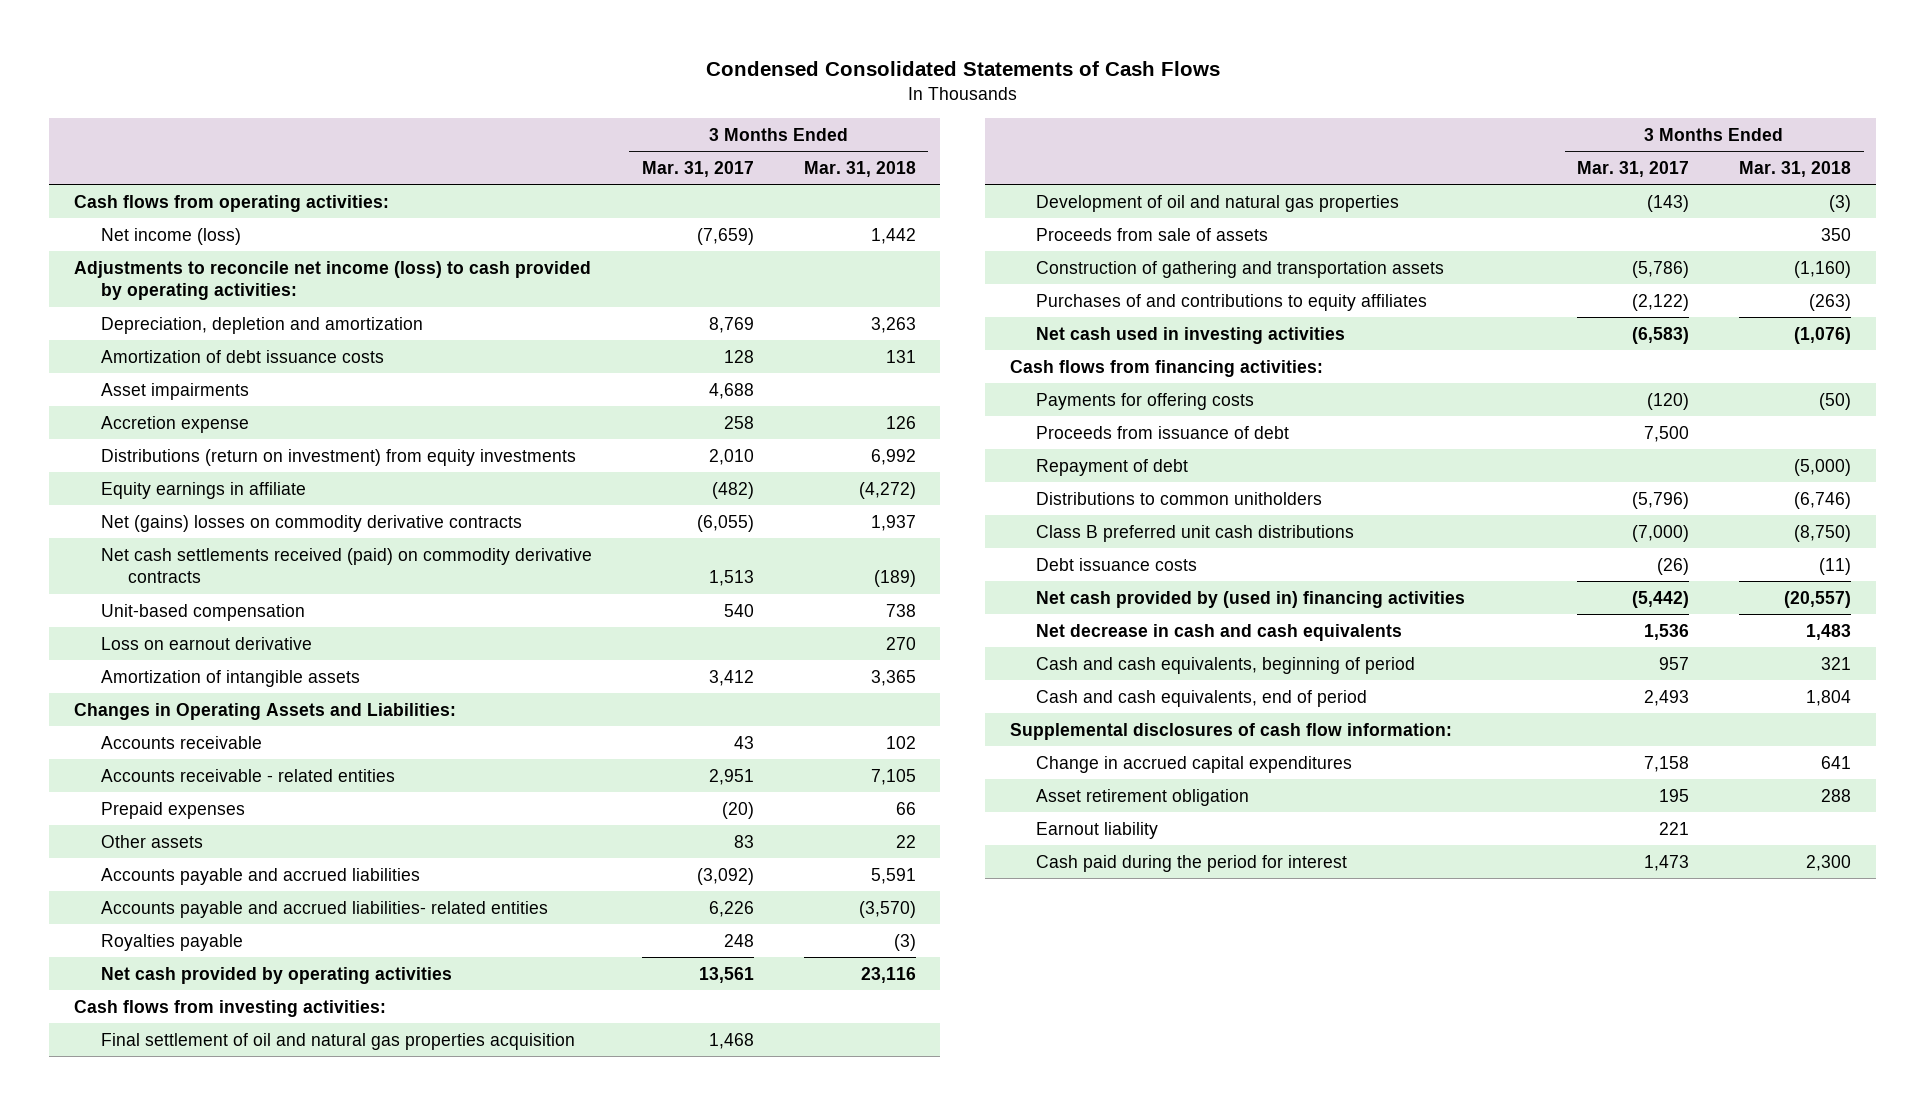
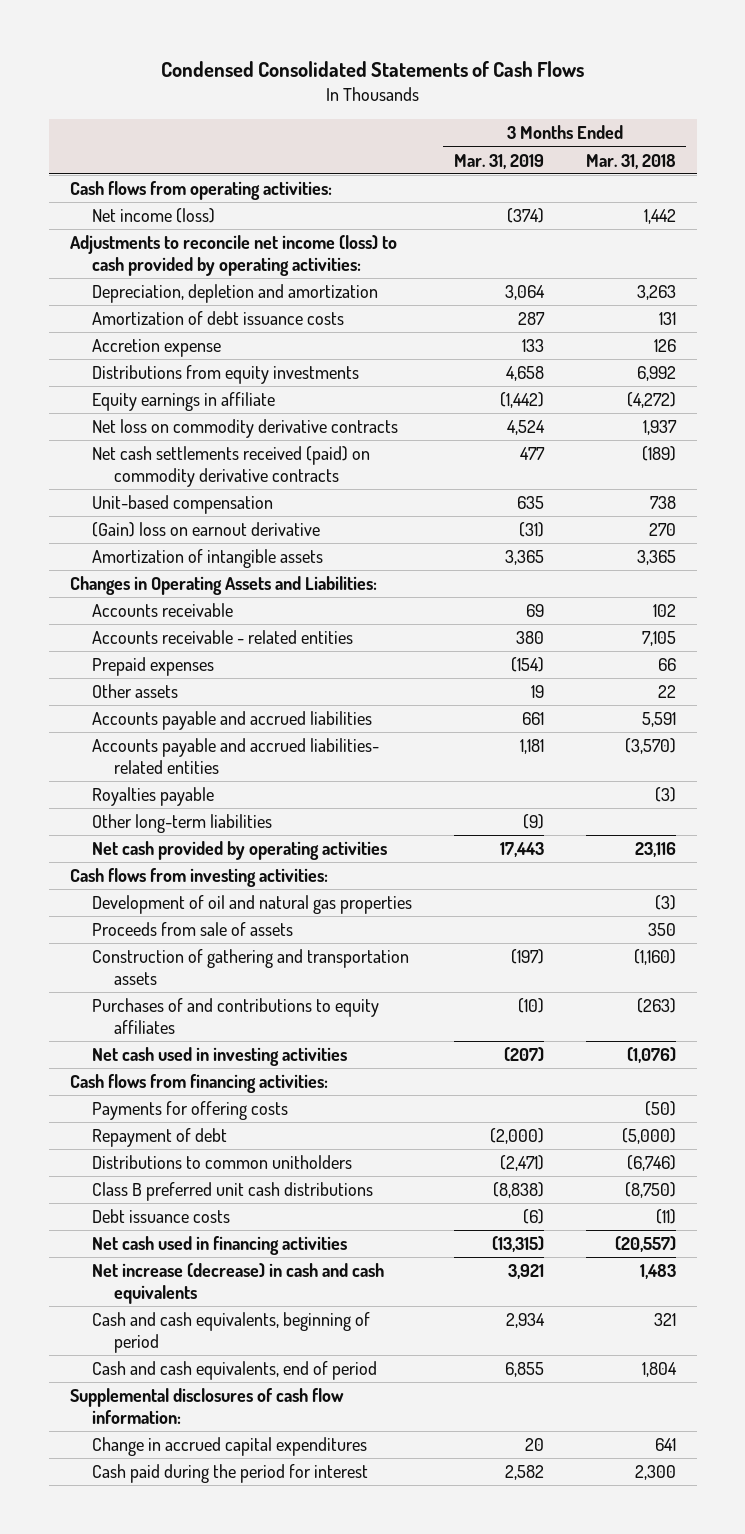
[641,160,754,177] Mar. 31, 2017 -> none
none -> [453,153,544,169] Mar. 31, 2019
[100,382,249,400] Asset impairments -> none
[100,448,576,466] Distributions (return on investment) from equity investments -> [91,365,359,385] Distributions from equity investments
[100,514,522,532] Net (gains) losses on commodity derivative contracts -> [91,419,398,439] Net loss on commodity derivative contracts
[100,636,312,650] Loss on earnout derivative -> [91,522,320,538] (Gain) loss on earnout derivative
none -> [91,814,272,834] Other long-term liabilities
[100,1032,575,1050] Final settlement of oil and natural gas properties acquisition -> none
[1036,425,1290,439] Proceeds from issuance of debt -> none
[1036,590,1466,608] Net cash provided by (used in) financing activities -> [91,1236,347,1256] Net cash used in financing activities
[1036,623,1403,641] Net decrease in cash and cash equivalents -> [91,1263,384,1305] Net increase (decrease) in cash and cash equivalents
[1036,788,1250,806] Asset retirement obligation -> none
[1036,821,1159,839] Earnout liability -> none

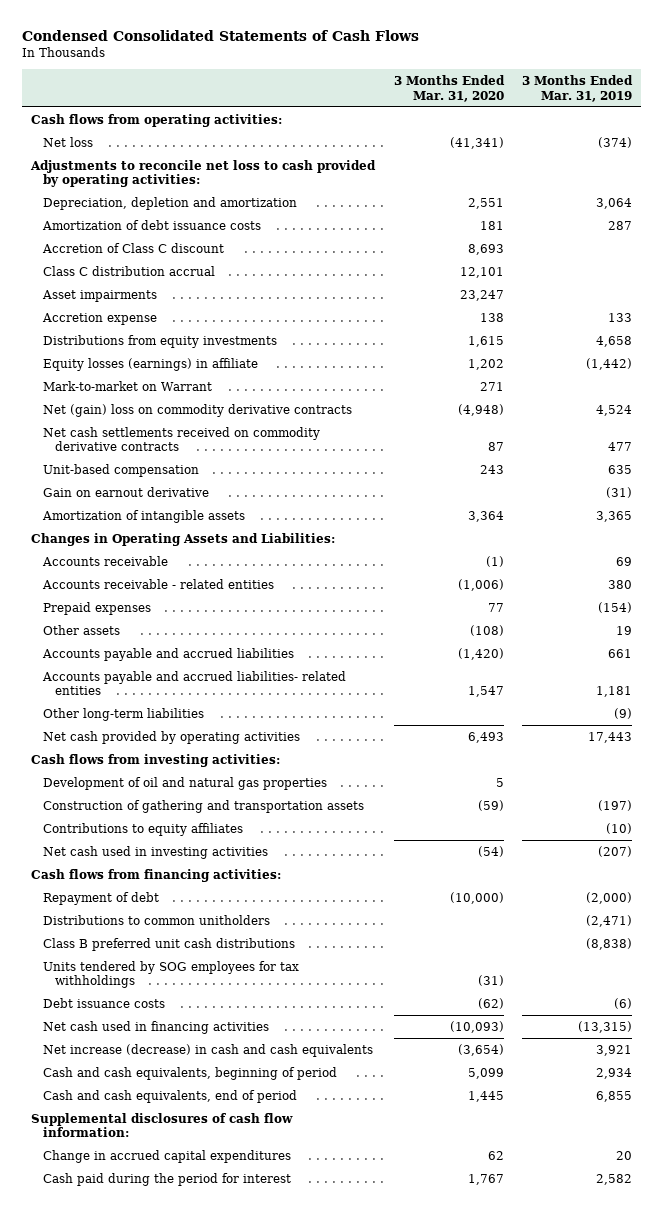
[585,153,676,169] Mar. 31, 2018 -> none
none -> [393,75,505,102] 3 Months Ended Mar. 31, 2020
[91,208,215,224] Net income (loss) -> [43,136,94,147] Net loss
[69,235,397,277] Adjustments to reconcile net income (loss) to cash provided by operating activities: -> [30,159,377,188] Adjustments to reconcile net loss to cash provided by operating activities:
none -> [42,242,225,253] Accretion of Class C discount
none -> [43,265,216,276] Class C distribution accrual
none -> [42,289,158,302] Asset impairments
[91,392,275,412] Equity earnings in affiliate -> [43,357,259,371] Equity losses (earnings) in affiliate
none -> [43,380,213,391] Mark-to-market on Warrant
[91,419,398,439] Net loss on commodity derivative contracts -> [43,403,353,417] Net (gain) loss on commodity derivative contracts
[91,446,370,488] Net cash settlements received (paid) on commodity derivative contracts -> [43,426,321,452] Net cash settlements received on commodity derivative contracts
[91,522,320,538] (Gain) loss on earnout derivative -> [43,486,210,497] Gain on earnout derivative
[91,787,214,807] Royalties payable -> none
[91,922,293,937] Proceeds from sale of assets -> none
[91,998,379,1035] Purchases of and contributions to equity affiliates -> [43,822,244,836] Contributions to equity affiliates
[91,1101,288,1121] Payments for offering costs -> none
none -> [43,960,300,989] Units tendered by SOG employees for tax withholdings

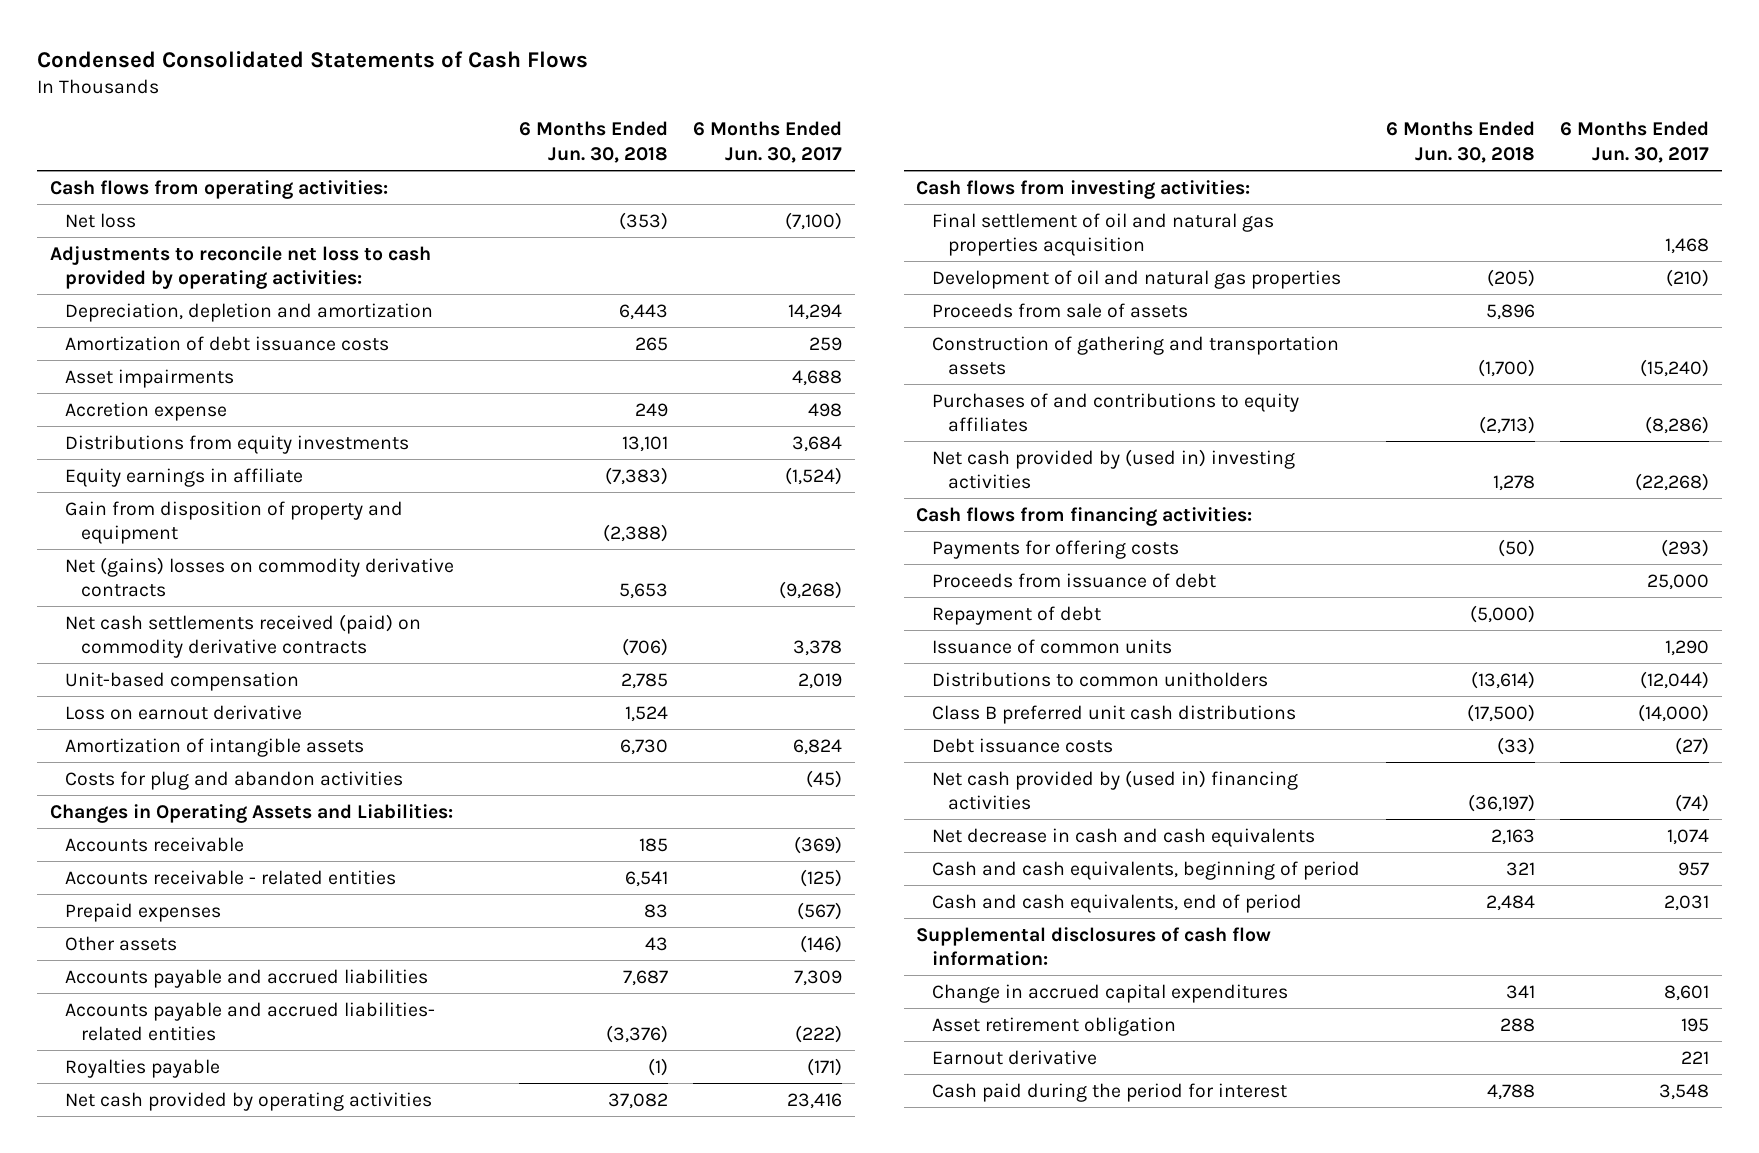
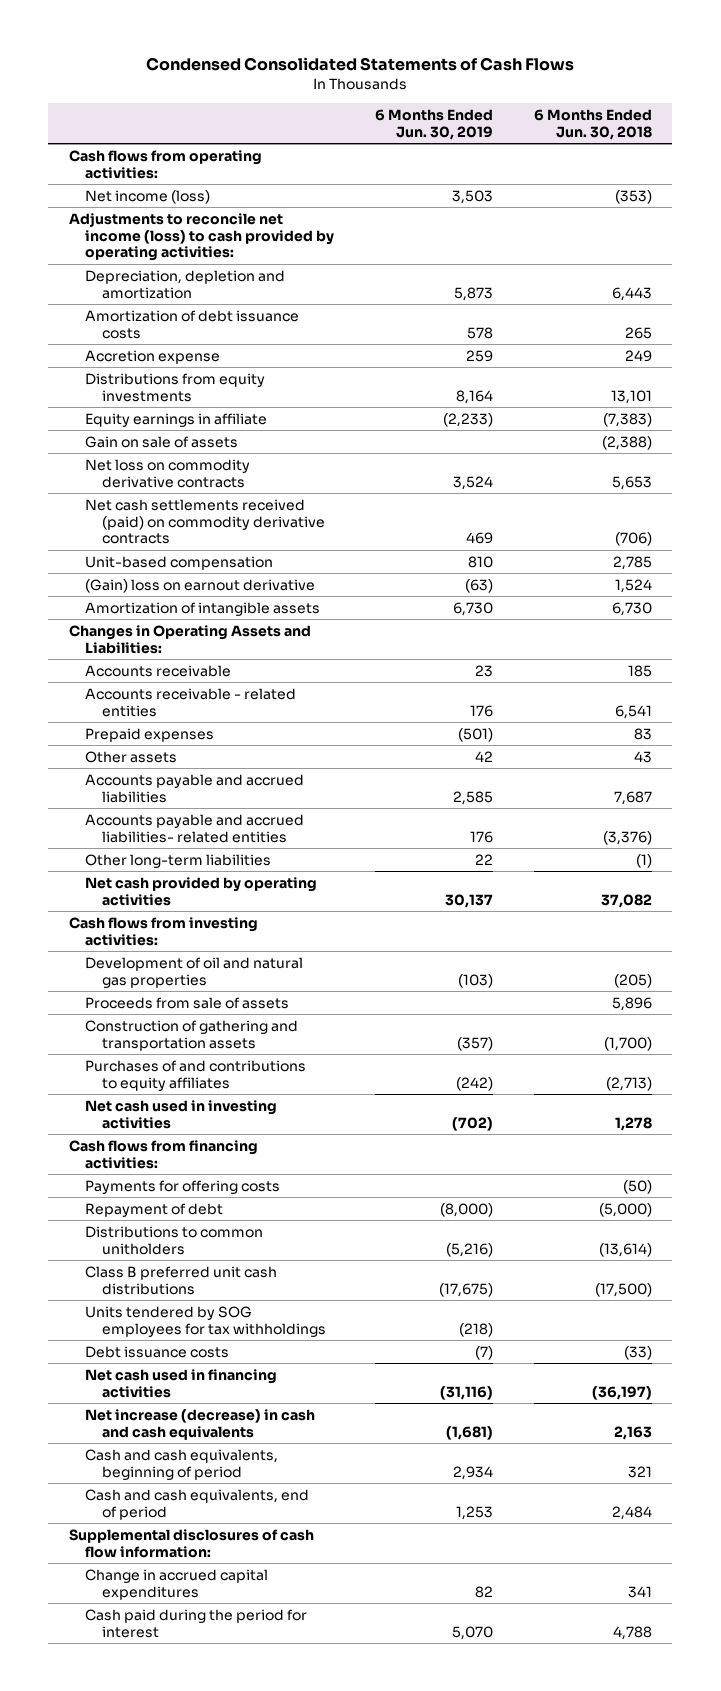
[693,121,843,163] 6 Months Ended Jun. 30, 2017 -> none
none -> [375,108,494,140] 6 Months Ended Jun. 30, 2019
[65,212,137,228] Net loss -> [85,189,211,204] Net income (loss)
[49,245,431,289] Adjustments to reconcile net loss to cash provided by operating activities: -> [68,212,335,262] Adjustments to reconcile net income (loss) to cash provided by operating activities:
[65,368,235,388] Asset impairments -> none
[65,500,404,544] Gain from disposition of property and equipment -> [85,435,239,448] Gain on sale of assets
[65,556,455,597] Net (gains) losses on commodity derivative contracts -> [85,458,251,488] Net loss on commodity derivative contracts
[65,704,303,720] Loss on earnout derivative -> [85,578,316,593] (Gain) loss on earnout derivative
[65,770,404,790] Costs for plug and abandon activities -> none
[65,1058,221,1078] Royalties payable -> none
none -> [85,853,272,868] Other long-term liabilities
[932,212,1275,256] Final settlement of oil and natural gas properties acquisition -> none
[932,448,1296,489] Net cash provided by (used in) investing activities -> [85,1099,278,1129] Net cash used in investing activities
[932,572,1217,588] Proceeds from issuance of debt -> none
[932,638,1173,654] Issuance of common units -> none
none -> [85,1305,326,1337] Units tendered by SOG employees for tax withholdings
[932,769,1299,810] Net cash provided by (used in) financing activities -> [85,1368,278,1398] Net cash used in financing activities
[932,827,1316,847] Net decrease in cash and cash equivalents -> [85,1408,316,1440] Net increase (decrease) in cash and cash equivalents
[932,1016,1177,1036] Asset retirement obligation -> none
[932,1049,1098,1065] Earnout derivative -> none

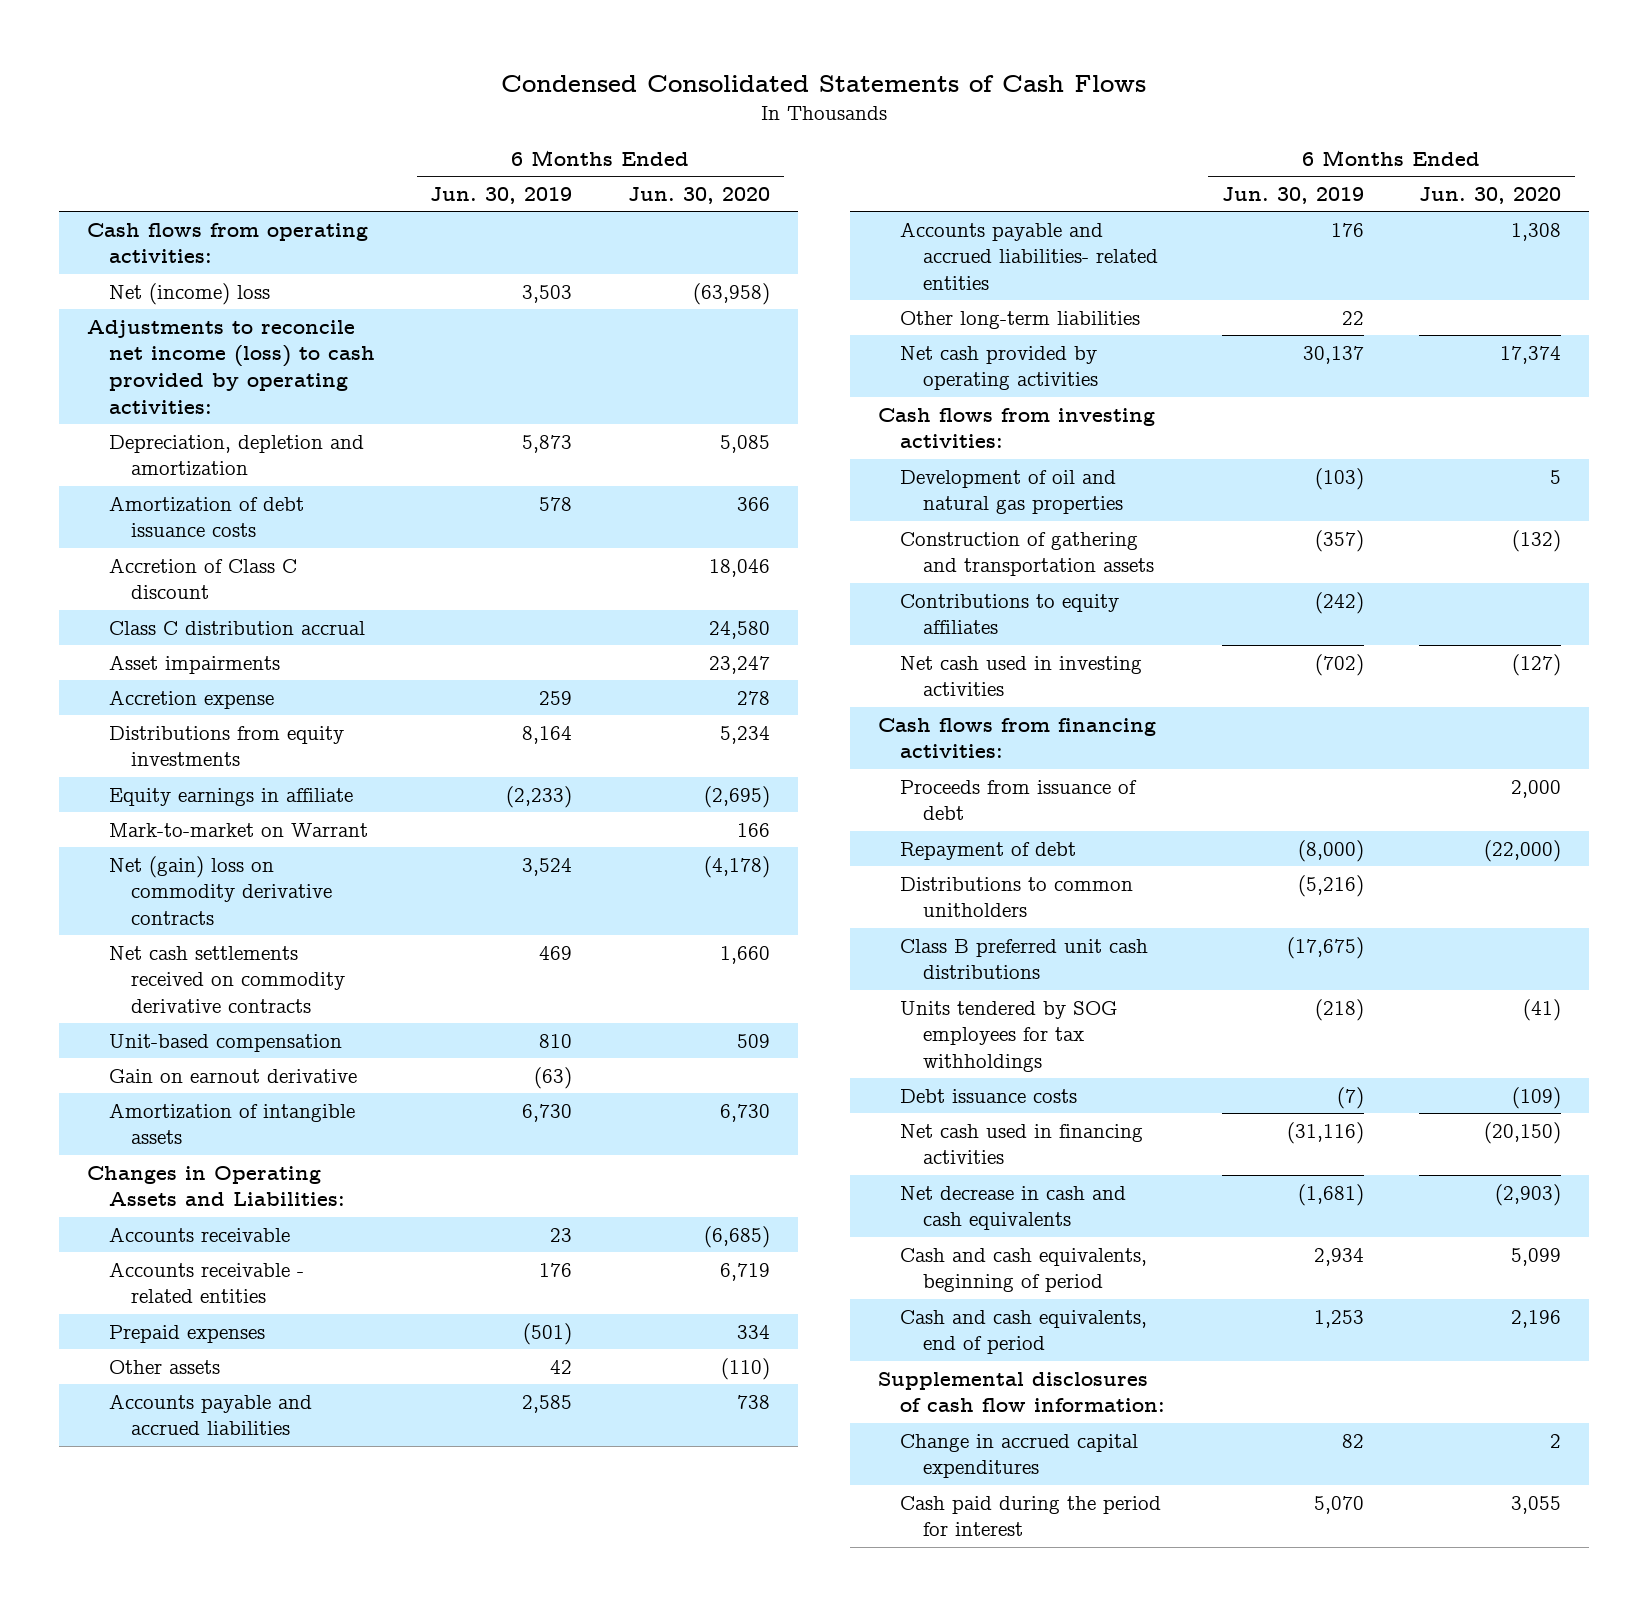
[534,108,653,140] 6 Months Ended Jun. 30, 2018 -> none
none -> [627,186,770,204] Jun. 30, 2020
[85,189,211,204] Net income (loss) -> [108,282,270,305] Net (income) loss
none -> [108,557,297,600] Accretion of Class C discount
none -> [108,620,365,635] Class C distribution accrual
none -> [108,654,280,674] Asset impairments
[85,435,239,448] Gain on sale of assets -> none
none -> [108,822,368,837] Mark-to-market on Warrant
[85,458,251,488] Net loss on commodity derivative contracts -> [108,855,333,926] Net (gain) loss on commodity derivative contracts
[85,498,325,545] Net cash settlements received (paid) on commodity derivative contracts -> [108,945,346,1014] Net cash settlements received on commodity derivative contracts
[85,578,316,593] (Gain) loss on earnout derivative -> [108,1068,357,1083] Gain on earnout derivative
[85,996,290,1009] Proceeds from sale of assets -> none
[85,1059,307,1091] Purchases of and contributions to equity affiliates -> [900,593,1120,635] Contributions to equity affiliates
[85,1179,281,1194] Payments for offering costs -> none
none -> [900,779,1138,821] Proceeds from issuance of debt
[85,1408,316,1440] Net increase (decrease) in cash and cash equivalents -> [900,1185,1127,1231] Net decrease in cash and cash equivalents

